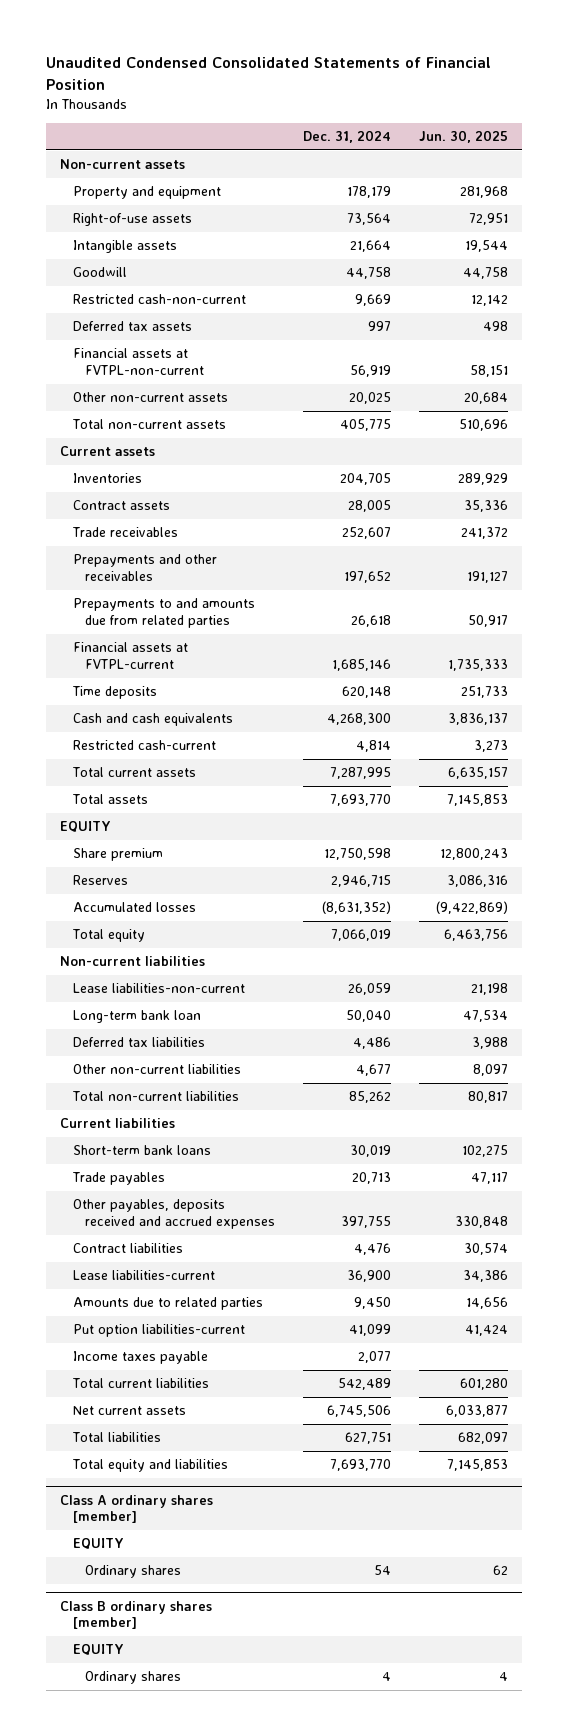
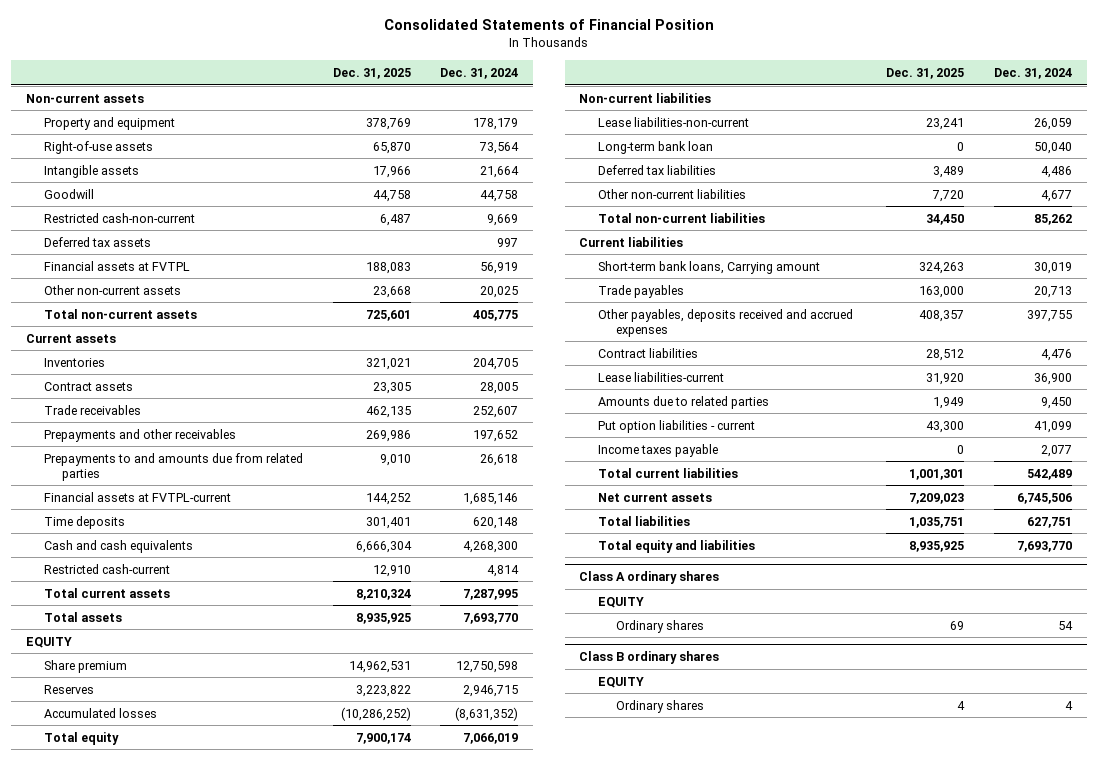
[46,57,492,90] Unaudited Condensed Consolidated Statements of Financial Position -> [383,19,714,31] Consolidated Statements of Financial Position
[419,129,509,143] Jun. 30, 2025 -> none
none -> [332,67,411,79] Dec. 31, 2025
[72,348,205,375] Financial assets at FVTPL-non-current -> [43,260,190,271] Financial assets at FVTPL
[72,1145,211,1156] Short-term bank loans -> [597,260,820,274] Short-term bank loans, Carrying amount
[72,1324,245,1338] Put option liabilities-current -> [597,419,755,433] Put option liabilities - current
[60,1494,214,1524] Class A ordinary shares [member] -> [579,571,720,585] Class A ordinary shares
[60,1600,213,1630] Class B ordinary shares [member] -> [579,651,720,665] Class B ordinary shares

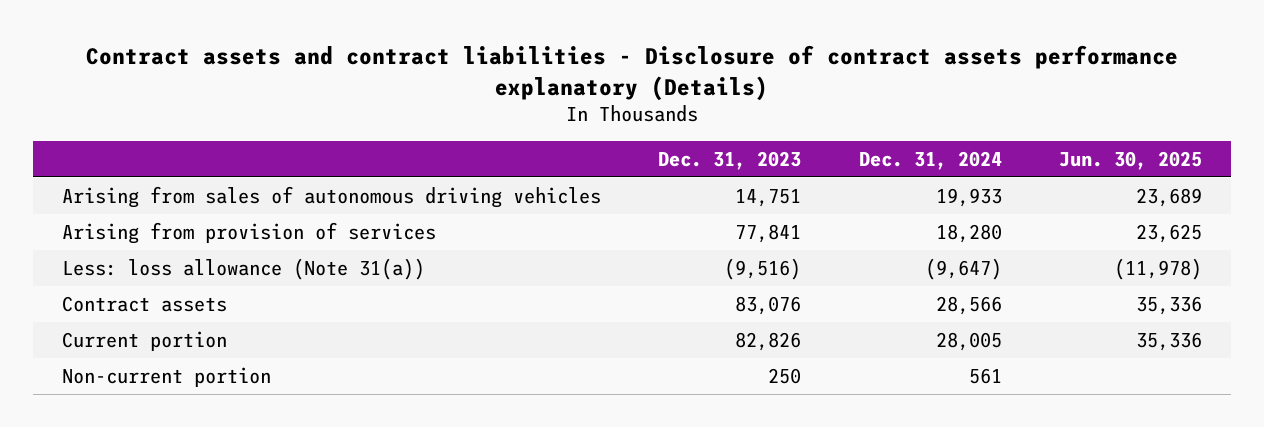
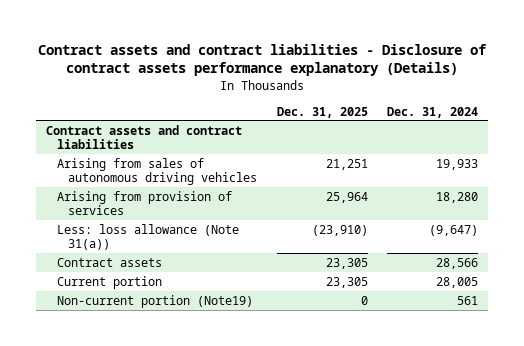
[658,150,802,170] Dec. 31, 2023 -> none
[1059,150,1203,170] Jun. 30, 2025 -> none
none -> [276,106,368,118] Dec. 31, 2025
none -> [45,124,242,149] Contract assets and contract liabilities
[62,366,272,387] Non-current portion -> [56,294,253,308] Non-current portion (Note19)

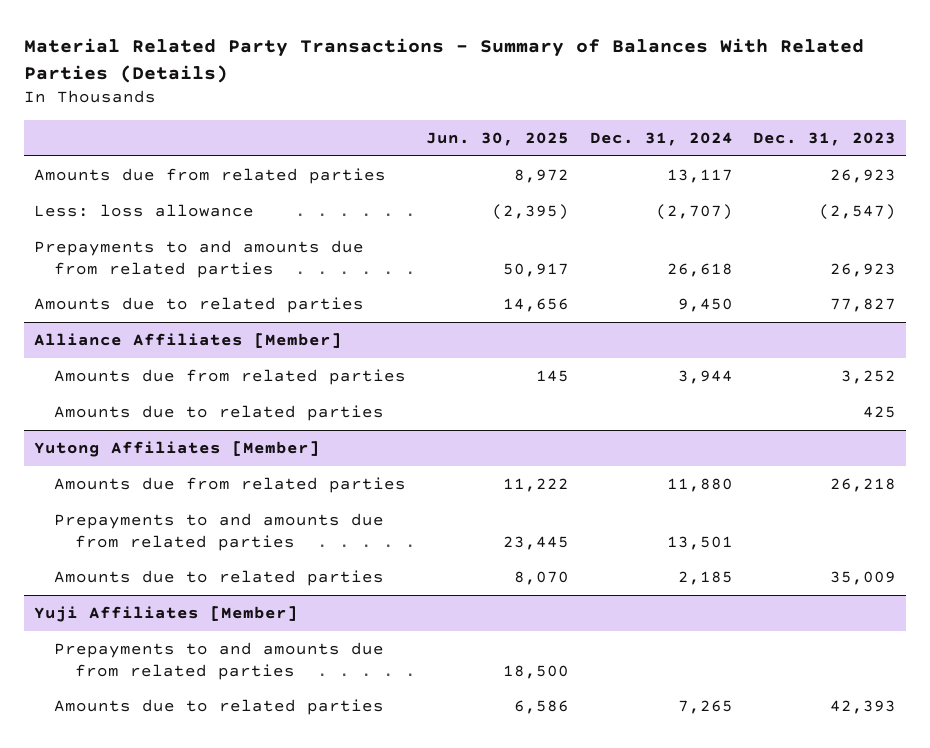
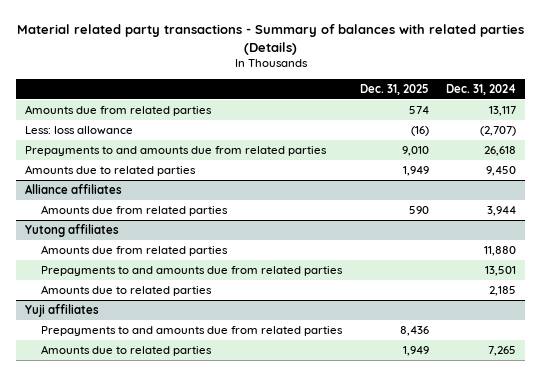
[24,37,865,83] Material Related Party Transactions - Summary of Balances With Related Parties (Details) -> [16,24,524,55] Material related party transactions - Summary of balances with related parties (Details)
[426,131,570,146] Jun. 30, 2025 -> none
[752,131,896,146] Dec. 31, 2023 -> none
none -> [359,83,429,95] Dec. 31, 2025
[34,332,343,348] Alliance Affiliates [Member] -> [24,184,122,195] Alliance affiliates
[54,404,385,421] Amounts due to related parties -> none
[34,440,321,457] Yutong Affiliates [Member] -> [24,224,119,238] Yutong affiliates
[34,605,299,622] Yuji Affiliates [Member] -> [24,304,99,318] Yuji affiliates

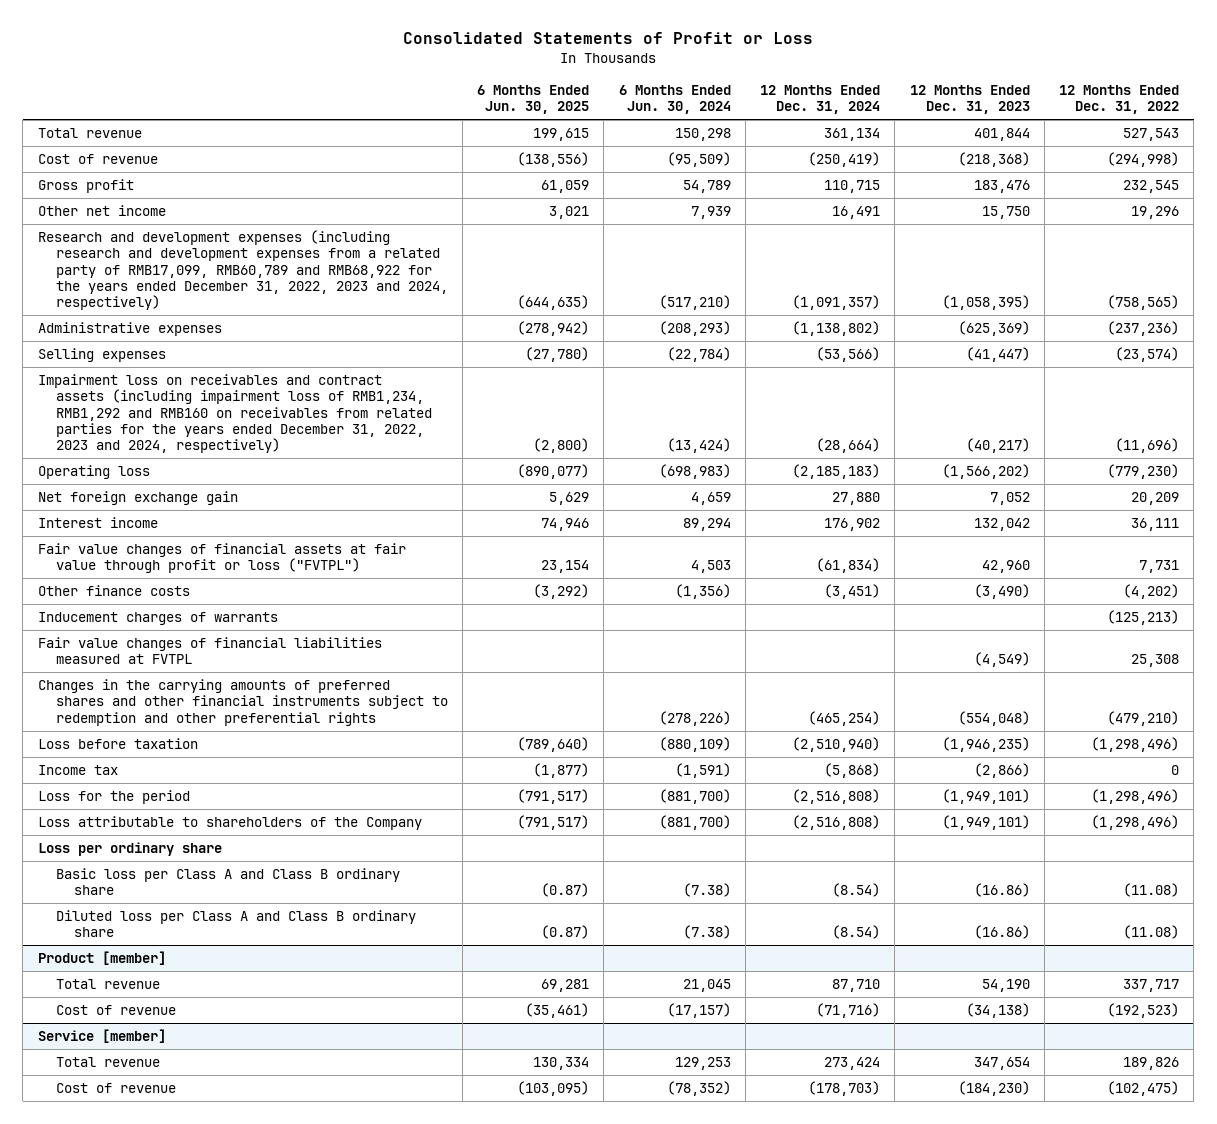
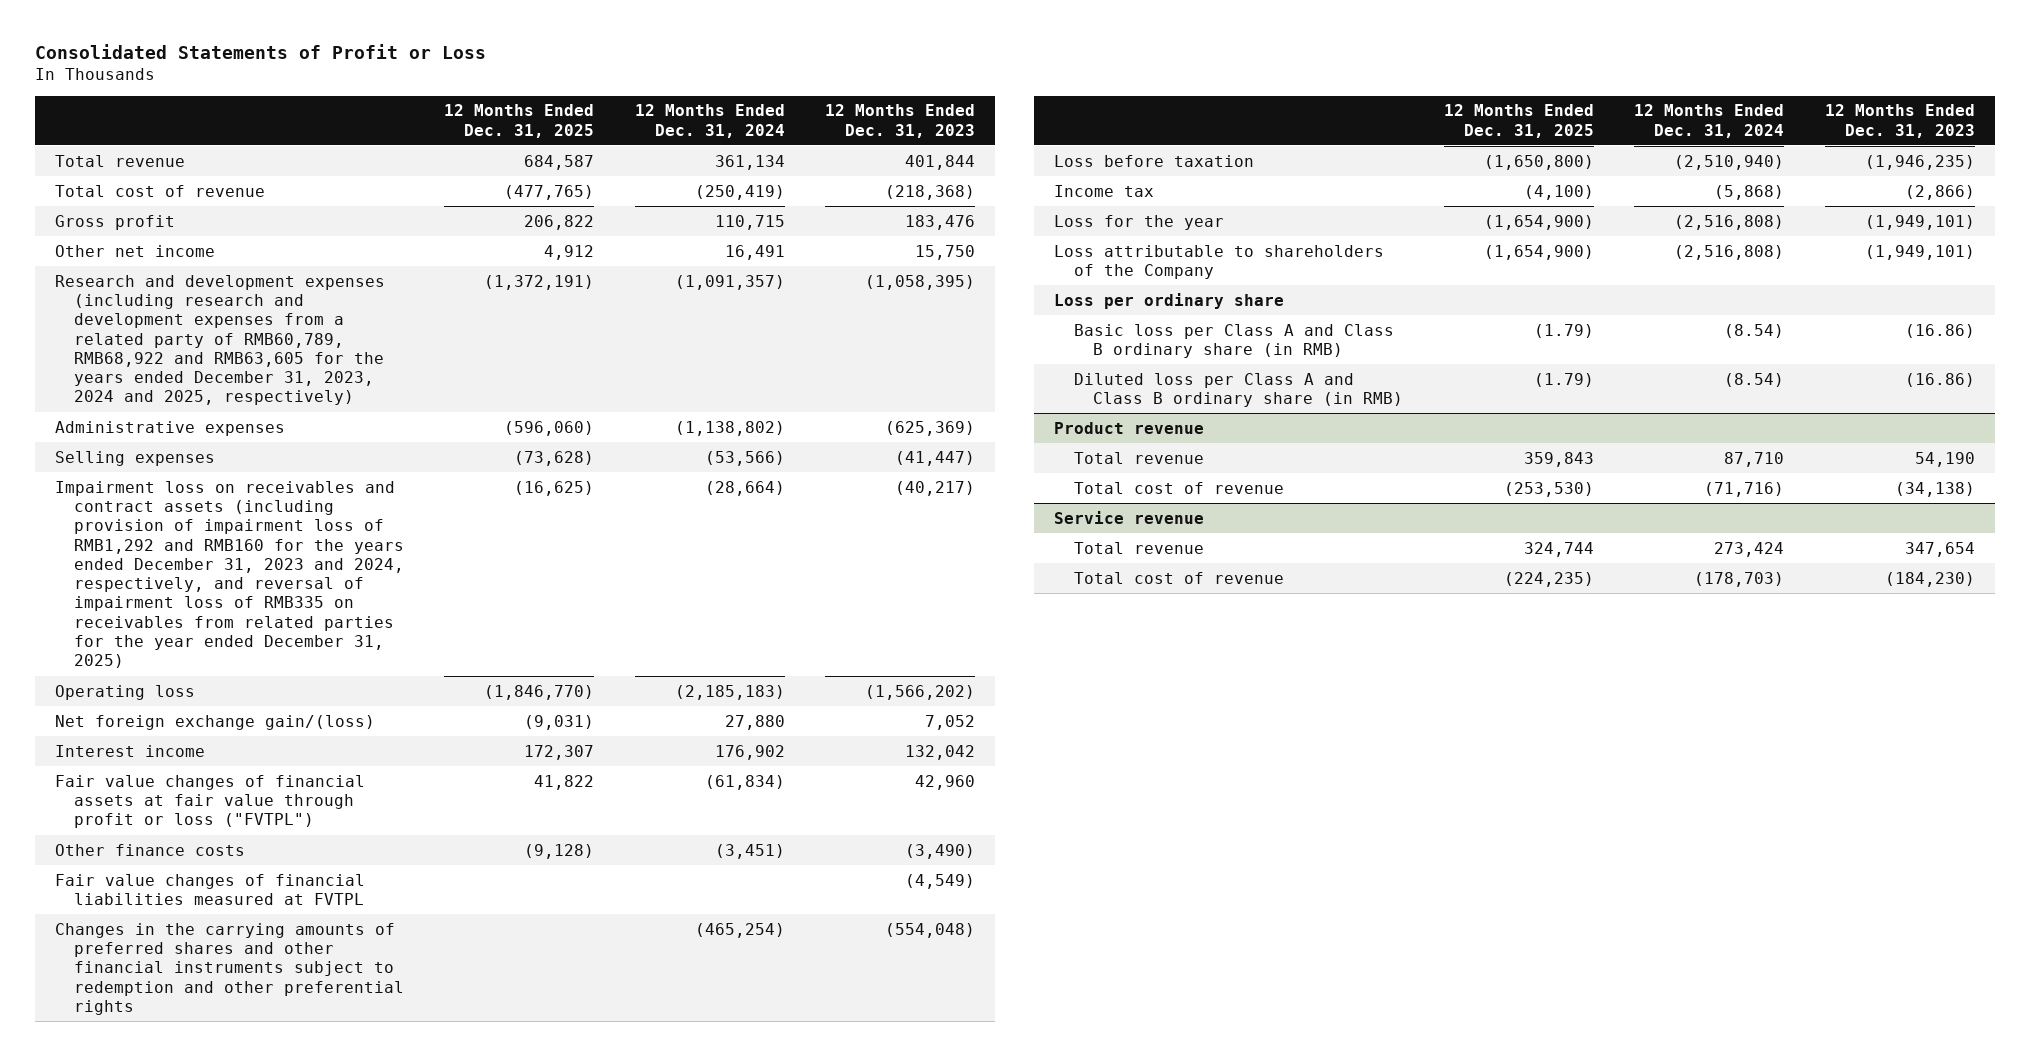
[477,84,590,115] 6 Months Ended Jun. 30, 2025 -> none
[618,84,731,115] 6 Months Ended Jun. 30, 2024 -> none
[1059,84,1180,115] 12 Months Ended Dec. 31, 2022 -> none
none -> [444,104,595,138] 12 Months Ended Dec. 31, 2025
[37,154,158,165] Cost of revenue -> [54,184,265,197] Total cost of revenue
[37,230,448,310] Research and development expenses (including research and development expenses from a related party of RMB17,099, RMB60,789 and RMB68,922 for the years ended December 31, 2022, 2023 and 2024, respectively) -> [54,274,385,406] Research and development expenses (including research and development expenses from a related party of RMB60,789, RMB68,922 and RMB63,605 for the years ended December 31, 2023, 2024 and 2025, respectively)
[37,374,432,453] Impairment loss on receivables and contract assets (including impairment loss of RMB1,234, RMB1,292 and RMB160 on receivables from related parties for the years ended December 31, 2022, 2023 and 2024, respectively) -> [54,480,405,669] Impairment loss on receivables and contract assets (including provision of impairment loss of RMB1,292 and RMB160 for the years ended December 31, 2023 and 2024, respectively, and reversal of impairment loss of RMB335 on receivables from related parties for the year ended December 31, 2025)
[37,491,238,506] Net foreign exchange gain -> [54,714,375,730] Net foreign exchange gain/(loss)
[37,612,278,626] Inducement charges of warrants -> none
[37,790,190,805] Loss for the period -> [1054,214,1225,230] Loss for the year
[55,868,400,896] Basic loss per Class A and Class B ordinary share -> [1073,323,1394,358] Basic loss per Class A and Class B ordinary share (in RMB)
[55,910,416,938] Diluted loss per Class A and Class B ordinary share -> [1073,372,1404,407] Diluted loss per Class A and Class B ordinary share (in RMB)
[37,951,166,966] Product [member] -> [1054,421,1205,434] Product revenue
[55,1005,176,1016] Cost of revenue -> [1073,481,1284,494] Total cost of revenue
[37,1029,166,1044] Service [member] -> [1054,510,1205,524] Service revenue
[55,1083,176,1094] Cost of revenue -> [1073,571,1284,584] Total cost of revenue

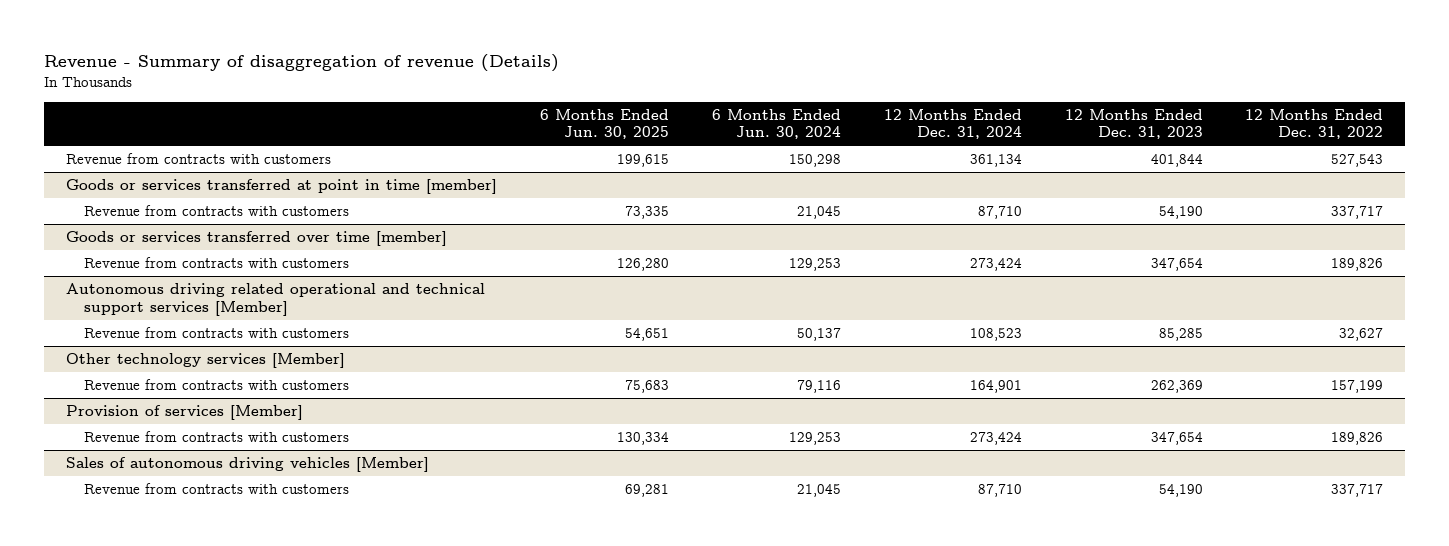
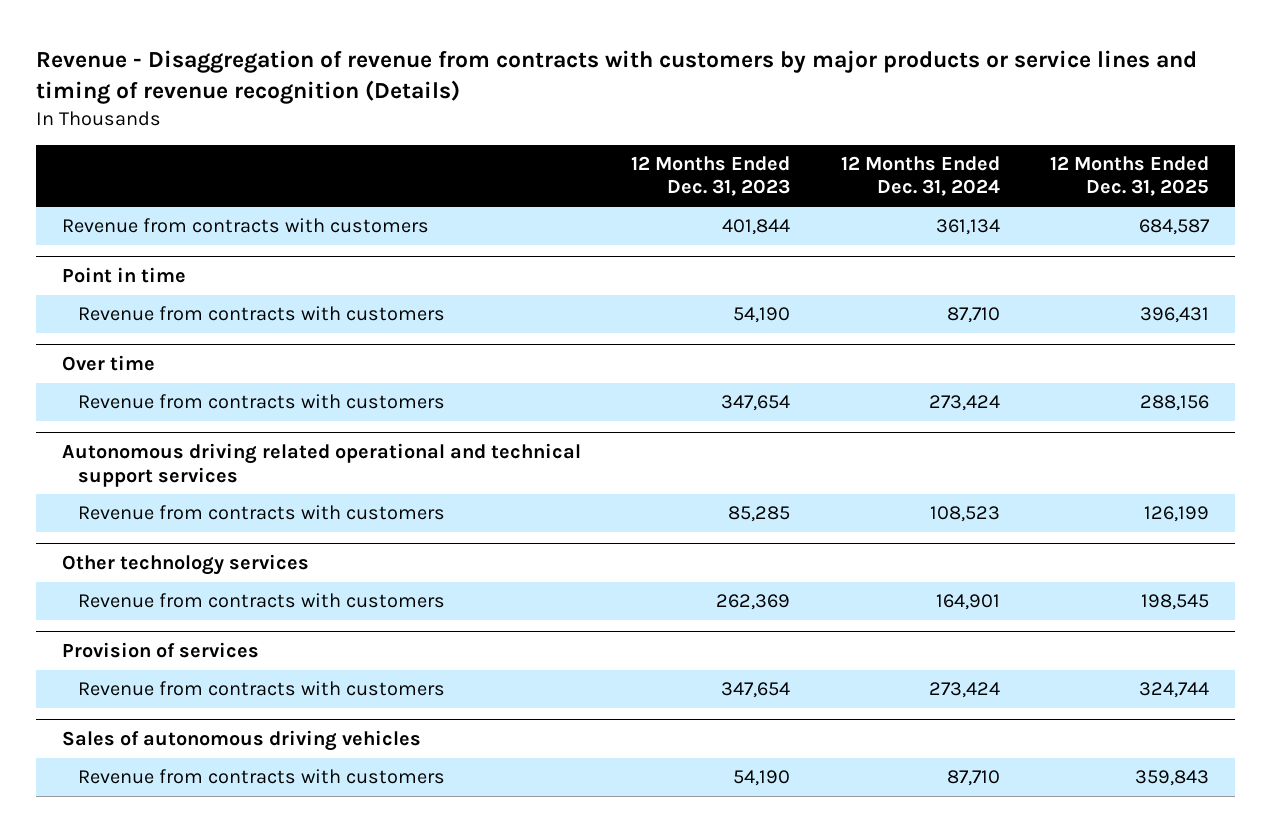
[44,54,560,73] Revenue - Summary of disaggregation of revenue (Details) -> [36,50,1198,104] Revenue - Disaggregation of revenue from contracts with customers by major products or service lines and timing of revenue recognition (Details)
[539,109,669,140] 6 Months Ended Jun. 30, 2025 -> none
[711,109,841,140] 6 Months Ended Jun. 30, 2024 -> none
[1245,109,1384,140] 12 Months Ended Dec. 31, 2022 -> none
none -> [1050,155,1210,197] 12 Months Ended Dec. 31, 2025
[65,179,497,195] Goods or services transferred at point in time [member] -> [61,267,186,284] Point in time
[65,231,447,247] Goods or services transferred over time [member] -> [61,355,155,372] Over time
[65,283,485,316] Autonomous driving related operational and technical support services [Member] -> [61,443,581,487] Autonomous driving related operational and technical support services
[65,353,345,369] Other technology services [Member] -> [61,554,309,576] Other technology services
[65,405,303,421] Provision of services [Member] -> [61,642,259,659] Provision of services
[65,457,429,473] Sales of autonomous driving vehicles [Member] -> [61,730,421,752] Sales of autonomous driving vehicles

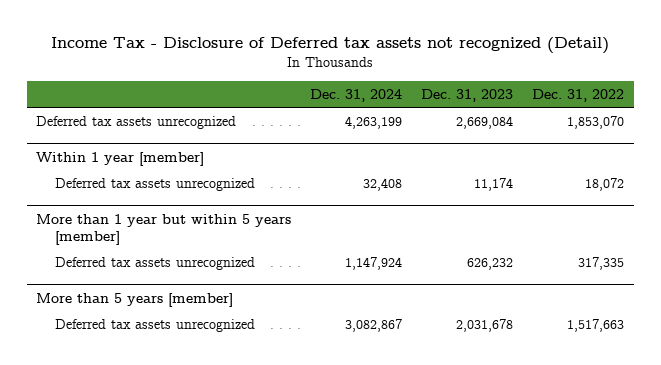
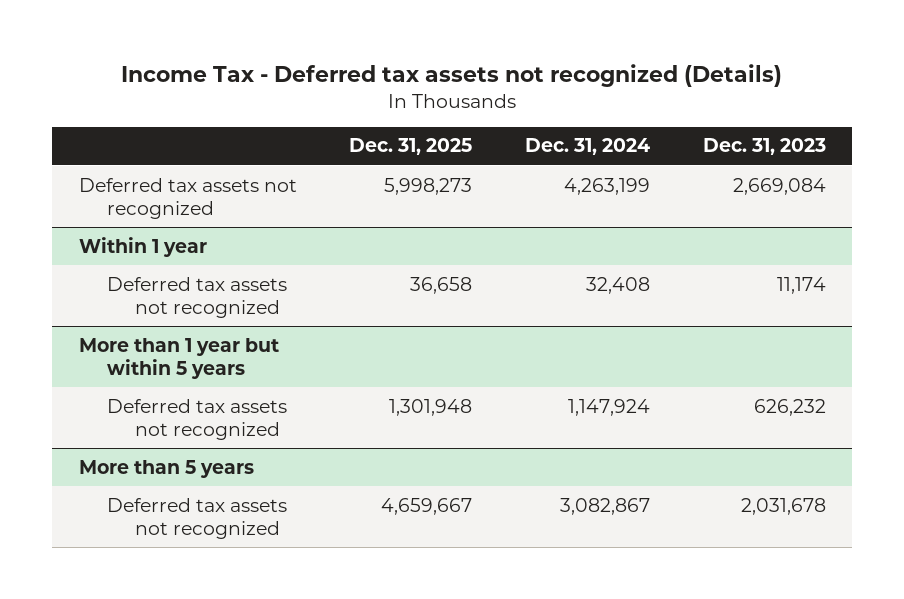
[51,37,610,55] Income Tax - Disclosure of Deferred tax assets not recognized (Detail) -> [121,63,783,87] Income Tax - Deferred tax assets not recognized (Details)
[532,88,625,102] Dec. 31, 2022 -> none
none -> [349,138,473,156] Dec. 31, 2025
[36,116,237,130] Deferred tax assets unrecognized -> [78,177,297,219] Deferred tax assets not recognized
[36,151,205,166] Within 1 year [member] -> [78,236,207,257] Within 1 year
[55,178,256,192] Deferred tax assets unrecognized -> [106,276,287,318] Deferred tax assets not recognized
[36,213,292,245] More than 1 year but within 5 years [member] -> [78,337,279,379] More than 1 year but within 5 years
[55,257,256,271] Deferred tax assets unrecognized -> [106,398,287,440] Deferred tax assets not recognized
[36,292,234,307] More than 5 years [member] -> [78,459,254,478] More than 5 years
[55,319,256,333] Deferred tax assets unrecognized -> [106,497,287,539] Deferred tax assets not recognized

